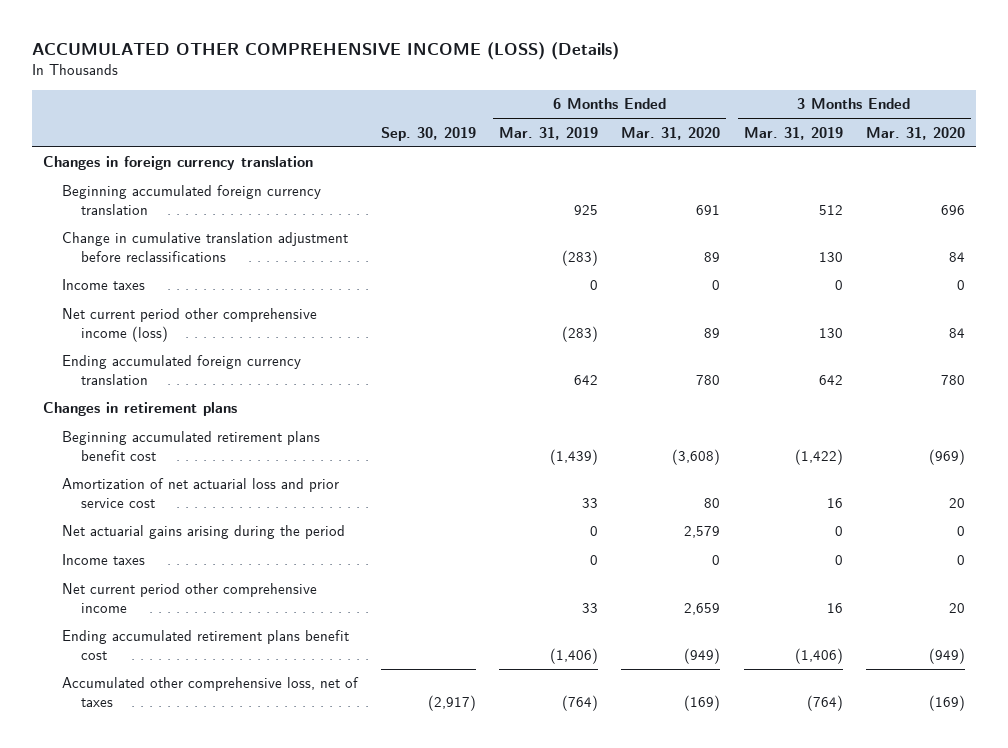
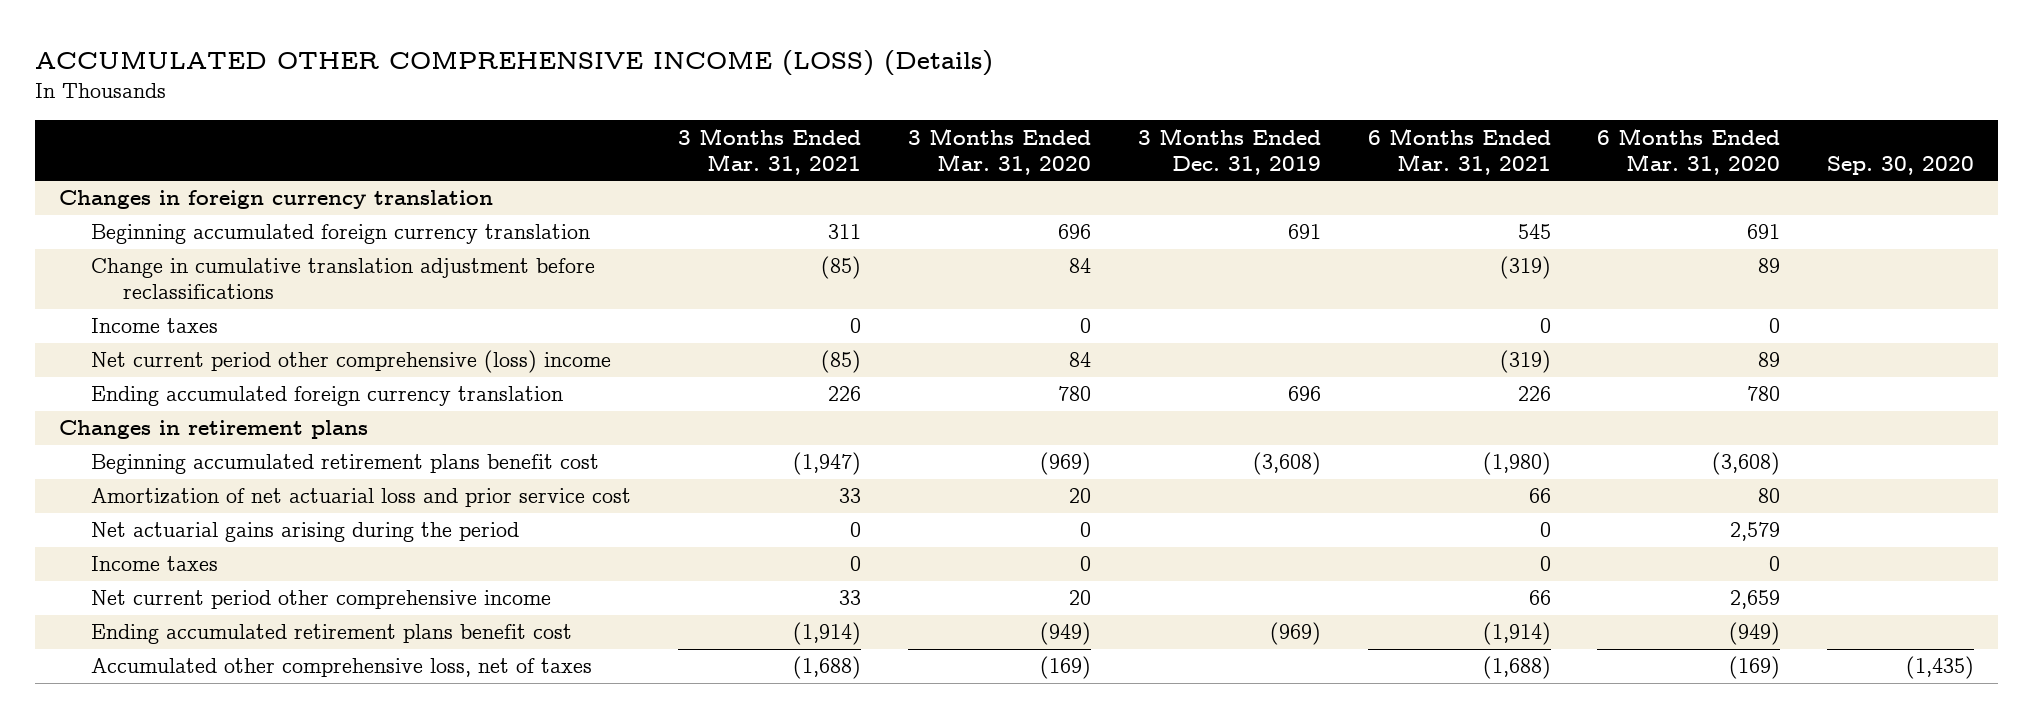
[381,126,477,141] Sep. 30, 2019 -> none
[499,126,599,140] Mar. 31, 2019 -> none
[743,126,843,140] Mar. 31, 2019 -> none
none -> [677,127,861,175] 3 Months Ended Mar. 31, 2021
none -> [1137,127,1321,175] 3 Months Ended Dec. 31, 2019
none -> [1367,127,1551,175] 6 Months Ended Mar. 31, 2021
none -> [1827,155,1975,175] Sep. 30, 2020
[61,308,317,342] Net current period other comprehensive income (loss) -> [90,350,611,374] Net current period other comprehensive (loss) income

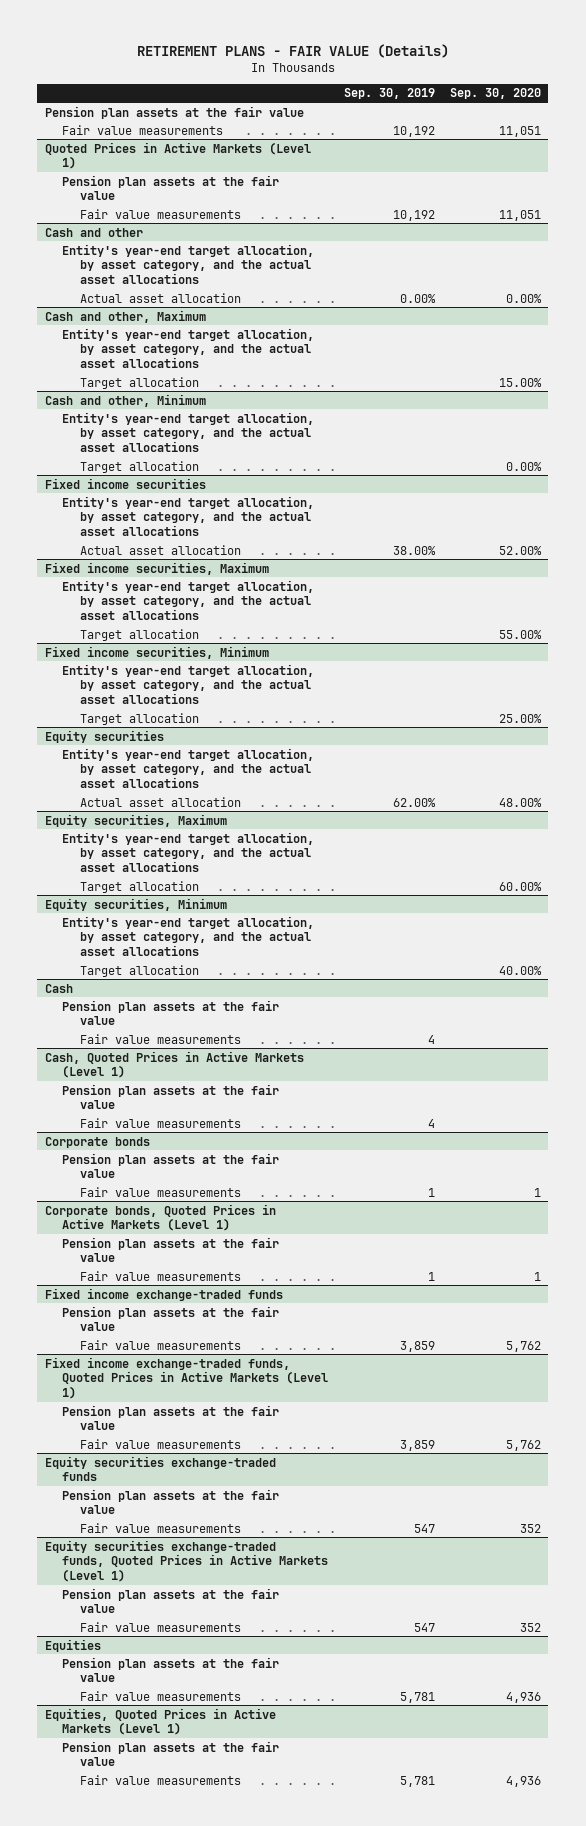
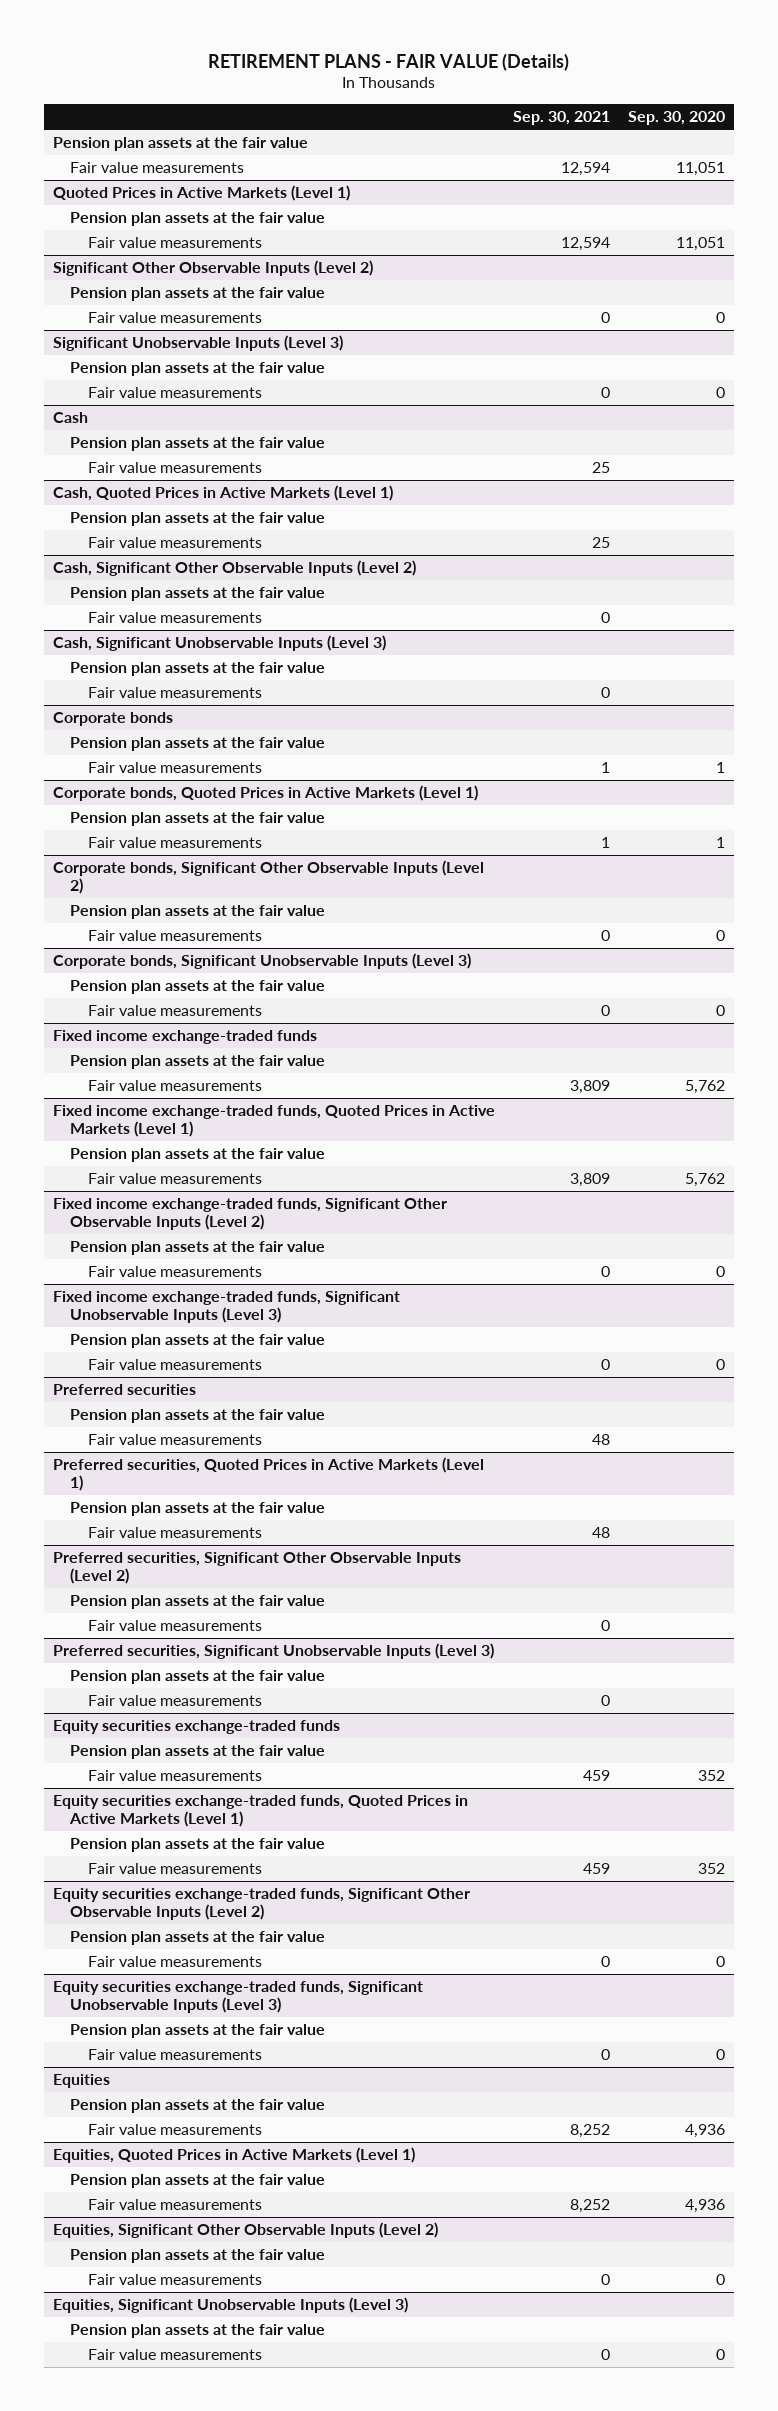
[343,88,435,100] Sep. 30, 2019 -> none
none -> [512,110,610,125] Sep. 30, 2021
[45,227,144,237] Cash and other -> none
[62,243,315,284] Entity's year-end target allocation, by asset category, and the actual asset allocations -> none
[79,292,241,303] Actual asset allocation -> none
[45,309,207,323] Cash and other, Maximum -> none
[62,327,315,368] Entity's year-end target allocation, by asset category, and the actual asset allocations -> none
[79,376,199,389] Target allocation -> none
[45,393,207,407] Cash and other, Minimum -> none
[62,411,315,452] Entity's year-end target allocation, by asset category, and the actual asset allocations -> none
[79,460,199,473] Target allocation -> none
[45,477,207,489] Fixed income securities -> none
[62,495,315,536] Entity's year-end target allocation, by asset category, and the actual asset allocations -> none
[79,544,241,555] Actual asset allocation -> none
[45,561,270,575] Fixed income securities, Maximum -> none
[62,579,315,620] Entity's year-end target allocation, by asset category, and the actual asset allocations -> none
[79,628,199,641] Target allocation -> none
[45,645,270,659] Fixed income securities, Minimum -> none
[62,663,315,704] Entity's year-end target allocation, by asset category, and the actual asset allocations -> none
[79,712,199,725] Target allocation -> none
[45,729,165,743] Equity securities -> none
[62,747,315,788] Entity's year-end target allocation, by asset category, and the actual asset allocations -> none
[79,796,241,807] Actual asset allocation -> none
[45,813,228,827] Equity securities, Maximum -> none
[62,831,315,872] Entity's year-end target allocation, by asset category, and the actual asset allocations -> none
[79,880,199,893] Target allocation -> none
[45,897,228,911] Equity securities, Minimum -> none
[62,915,315,956] Entity's year-end target allocation, by asset category, and the actual asset allocations -> none
[79,964,199,977] Target allocation -> none
none -> [52,260,373,277] Significant Other Observable Inputs (Level 2)
none -> [70,287,326,302] Pension plan assets at the fair value
none -> [87,312,262,324] Fair value measurements
none -> [52,335,343,352] Significant Unobservable Inputs (Level 3)
none -> [70,362,326,377] Pension plan assets at the fair value
none -> [87,387,262,399] Fair value measurements
none -> [52,560,416,577] Cash, Significant Other Observable Inputs (Level 2)
none -> [70,587,326,602] Pension plan assets at the fair value
none -> [87,612,262,624] Fair value measurements
none -> [52,635,386,652] Cash, Significant Unobservable Inputs (Level 3)
none -> [70,662,326,677] Pension plan assets at the fair value
none -> [87,687,262,699] Fair value measurements
none -> [52,860,484,895] Corporate bonds, Significant Other Observable Inputs (Level 2)
none -> [70,905,326,920] Pension plan assets at the fair value
none -> [87,930,262,942] Fair value measurements
none -> [52,953,471,970] Corporate bonds, Significant Unobservable Inputs (Level 3)
none -> [70,980,326,995] Pension plan assets at the fair value
none -> [87,1005,262,1017] Fair value measurements
none -> [52,1198,447,1231] Fixed income exchange-traded funds, Significant Other Observable Inputs (Level 2)
none -> [70,1241,326,1256] Pension plan assets at the fair value
none -> [87,1266,262,1278] Fair value measurements
none -> [52,1291,400,1324] Fixed income exchange-traded funds, Significant Unobservable Inputs (Level 3)
none -> [70,1334,326,1349] Pension plan assets at the fair value
none -> [87,1359,262,1371] Fair value measurements
none -> [52,1384,196,1396] Preferred securities
none -> [70,1409,326,1424] Pension plan assets at the fair value
none -> [87,1434,262,1446] Fair value measurements
none -> [52,1457,484,1492] Preferred securities, Quoted Prices in Active Markets (Level 1)
none -> [70,1502,326,1517] Pension plan assets at the fair value
none -> [87,1527,262,1539] Fair value measurements
none -> [52,1552,461,1585] Preferred securities, Significant Other Observable Inputs (Level 2)
none -> [70,1595,326,1610] Pension plan assets at the fair value
none -> [87,1620,262,1632] Fair value measurements
none -> [52,1643,494,1660] Preferred securities, Significant Unobservable Inputs (Level 3)
none -> [70,1670,326,1685] Pension plan assets at the fair value
none -> [87,1695,262,1707] Fair value measurements
none -> [52,1888,470,1921] Equity securities exchange-traded funds, Significant Other Observable Inputs (Level 2)
none -> [70,1931,326,1946] Pension plan assets at the fair value
none -> [87,1956,262,1968] Fair value measurements
none -> [52,1981,423,2014] Equity securities exchange-traded funds, Significant Unobservable Inputs (Level 3)
none -> [70,2024,326,2039] Pension plan assets at the fair value
none -> [87,2049,262,2061] Fair value measurements
none -> [52,2222,438,2239] Equities, Significant Other Observable Inputs (Level 2)
none -> [70,2249,326,2264] Pension plan assets at the fair value
none -> [87,2274,262,2286] Fair value measurements
none -> [52,2297,408,2314] Equities, Significant Unobservable Inputs (Level 3)
none -> [70,2324,326,2339] Pension plan assets at the fair value
none -> [87,2349,262,2361] Fair value measurements

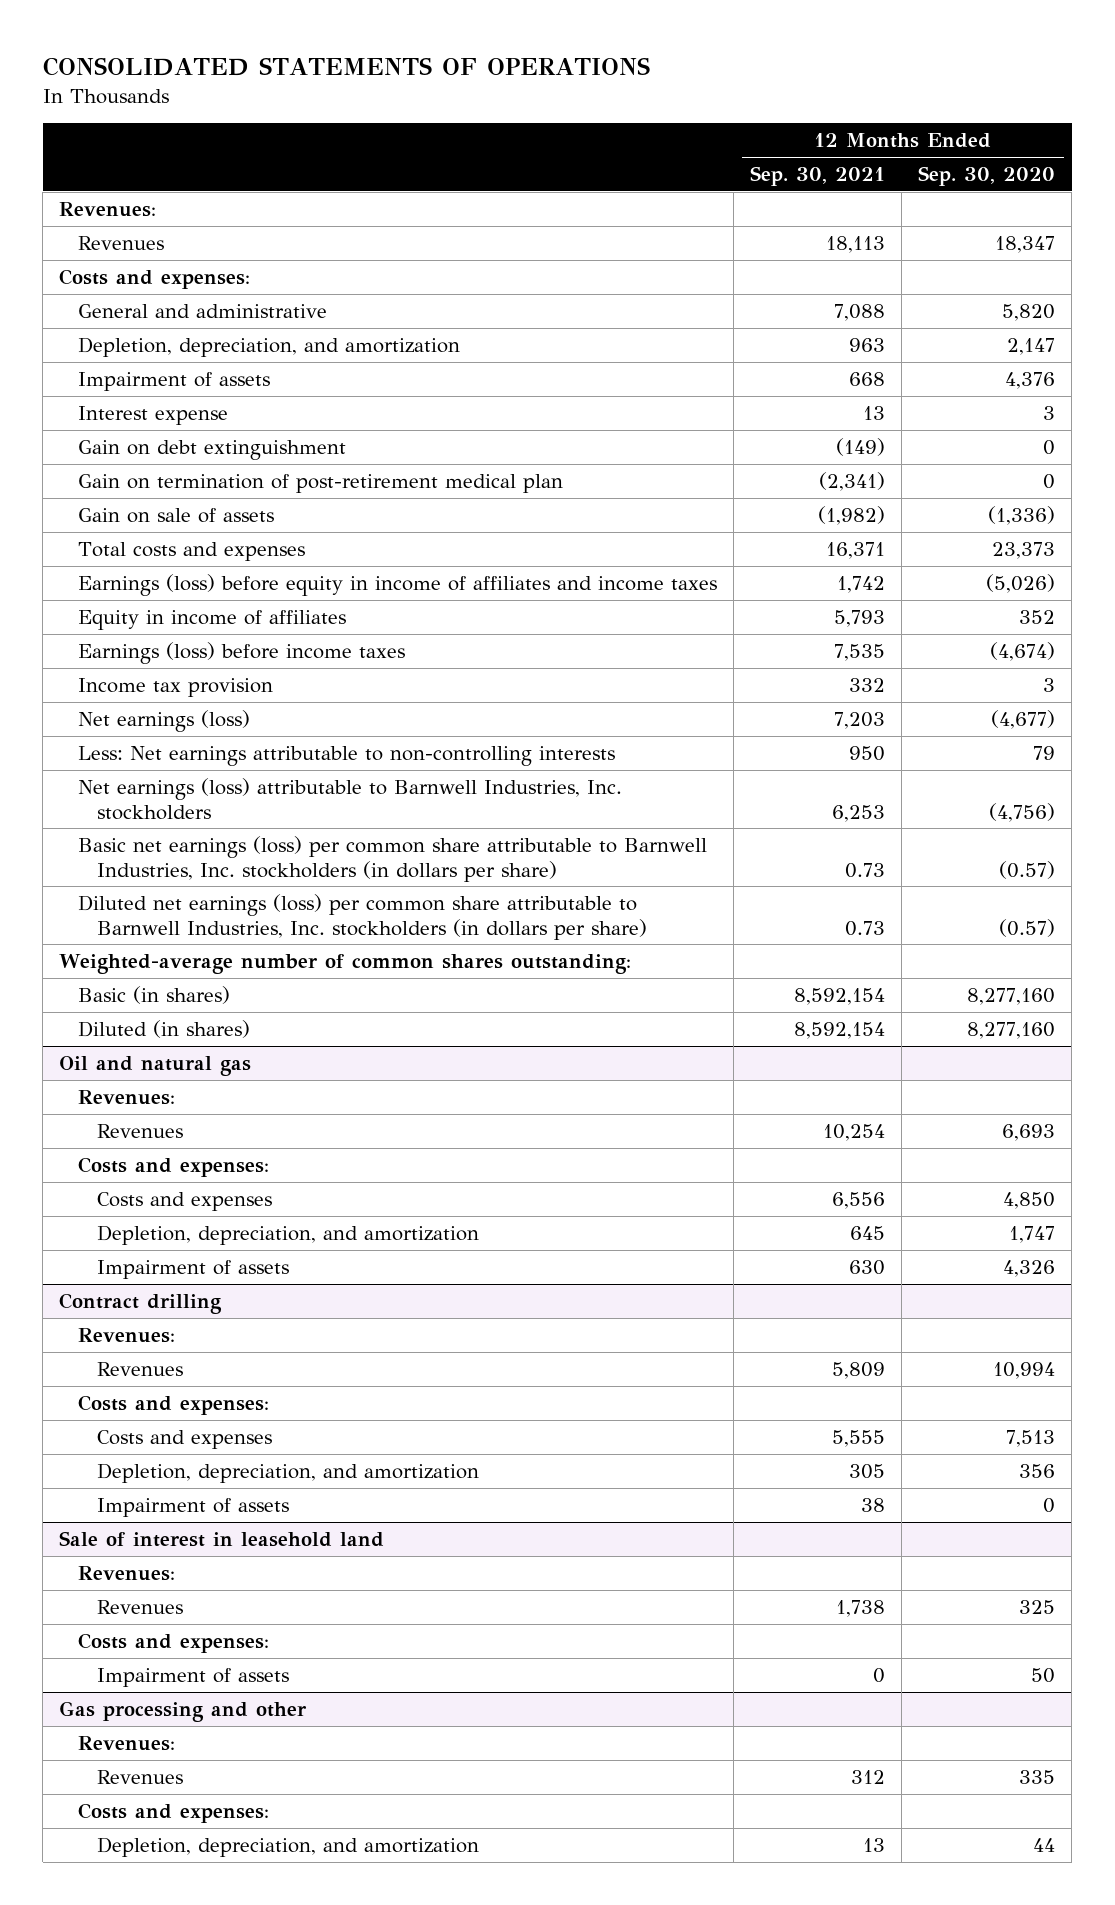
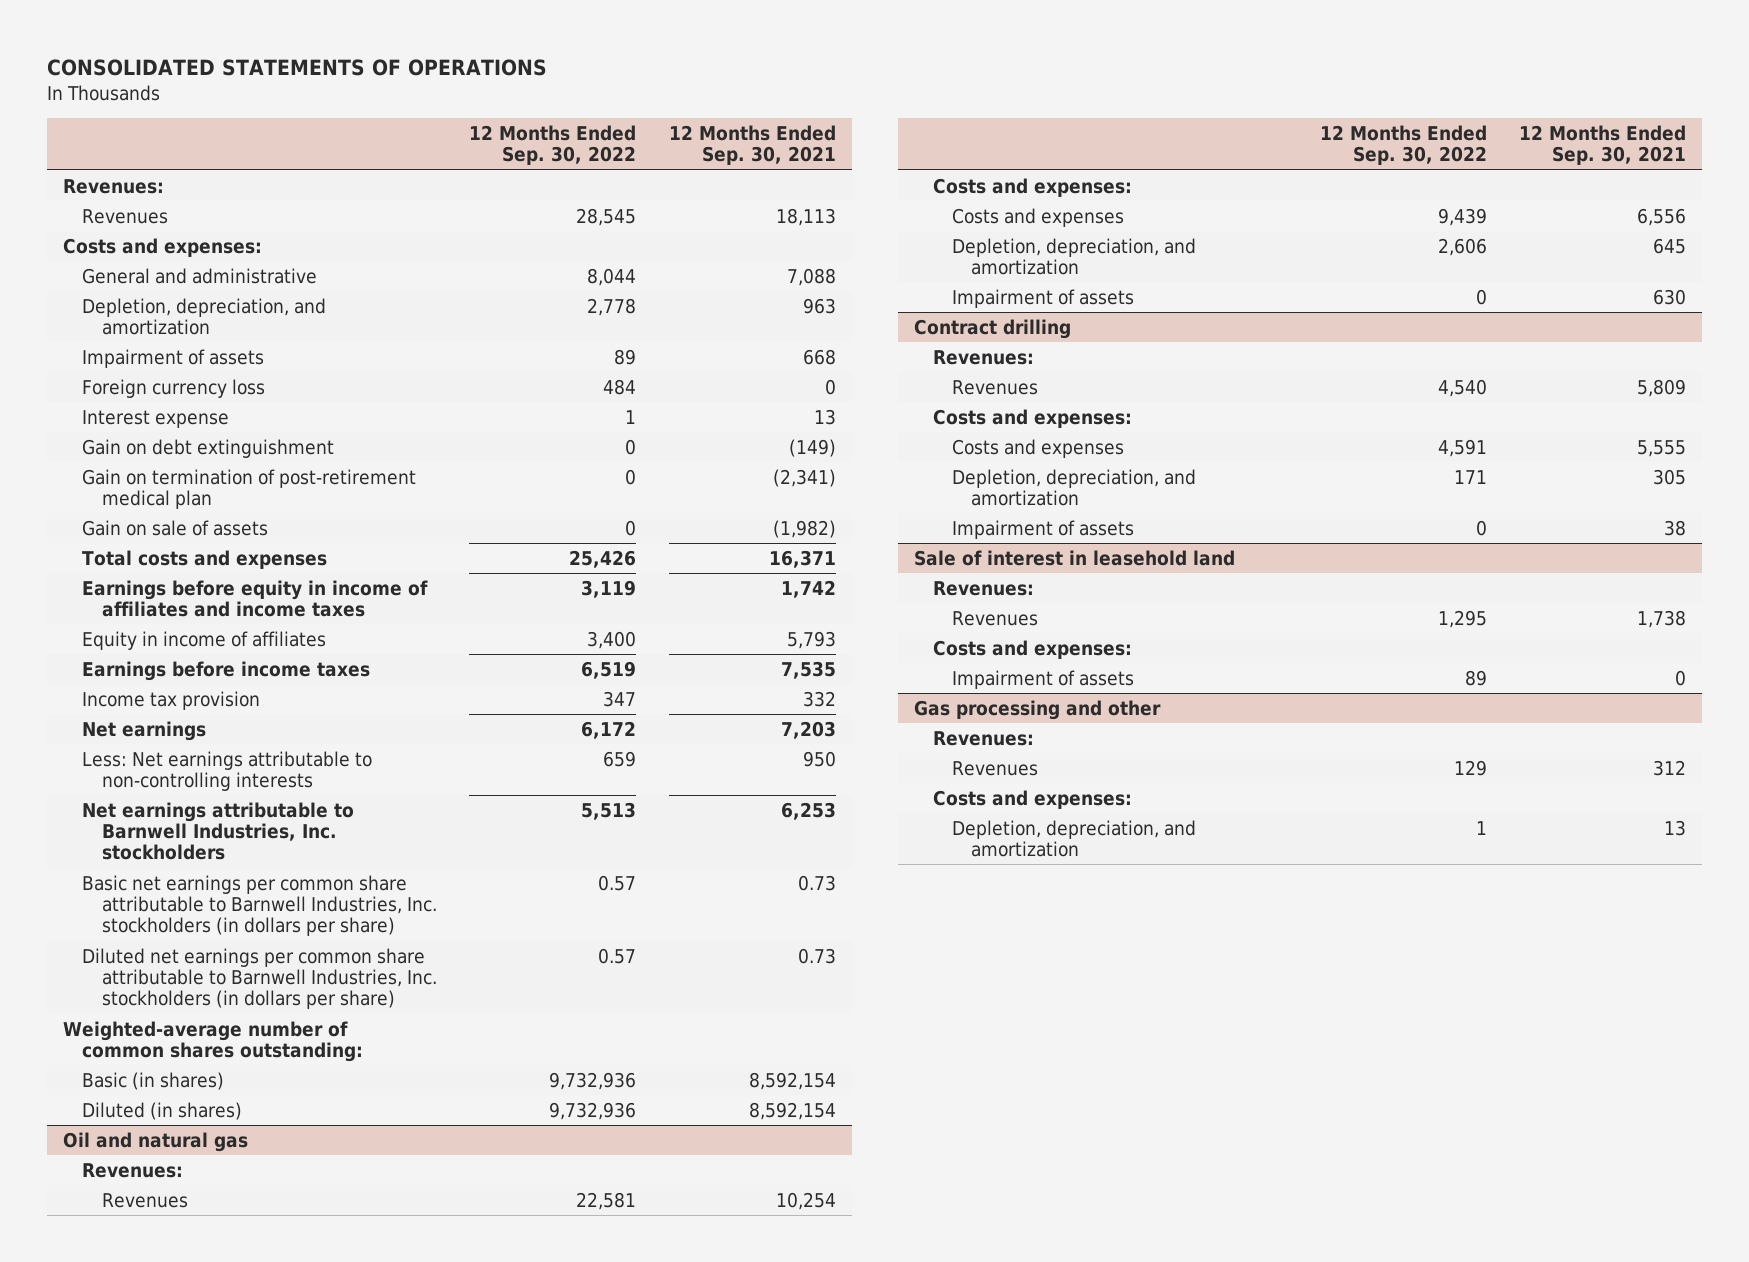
[918,165,1056,186] Sep. 30, 2020 -> none
none -> [469,124,637,166] 12 Months Ended Sep. 30, 2022
none -> [82,378,266,398] Foreign currency loss
[78,573,718,596] Earnings (loss) before equity in income of affiliates and income taxes -> [82,579,429,618] Earnings before equity in income of affiliates and income taxes
[78,641,406,664] Earnings (loss) before income taxes -> [82,660,371,681] Earnings before income taxes
[78,709,251,732] Net earnings (loss) -> [82,720,207,741] Net earnings
[78,777,623,820] Net earnings (loss) attributable to Barnwell Industries, Inc. stockholders -> [82,801,355,861] Net earnings attributable to Barnwell Industries, Inc. stockholders
[78,835,708,882] Basic net earnings (loss) per common share attributable to Barnwell Industries, Inc. stockholders (in dollars per share) -> [82,874,437,937] Basic net earnings per common share attributable to Barnwell Industries, Inc. stockholders (in dollars per share)
[78,893,648,940] Diluted net earnings (loss) per common share attributable to Barnwell Industries, Inc. stockholders (in dollars per share) -> [82,947,437,1010] Diluted net earnings per common share attributable to Barnwell Industries, Inc. stockholders (in dollars per share)

